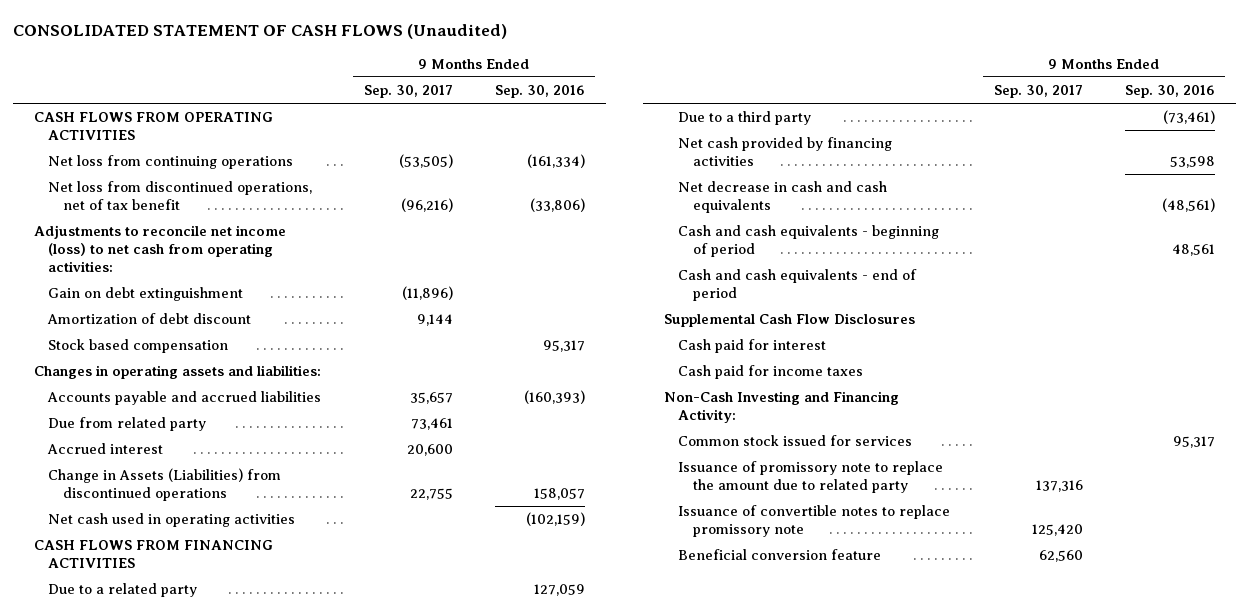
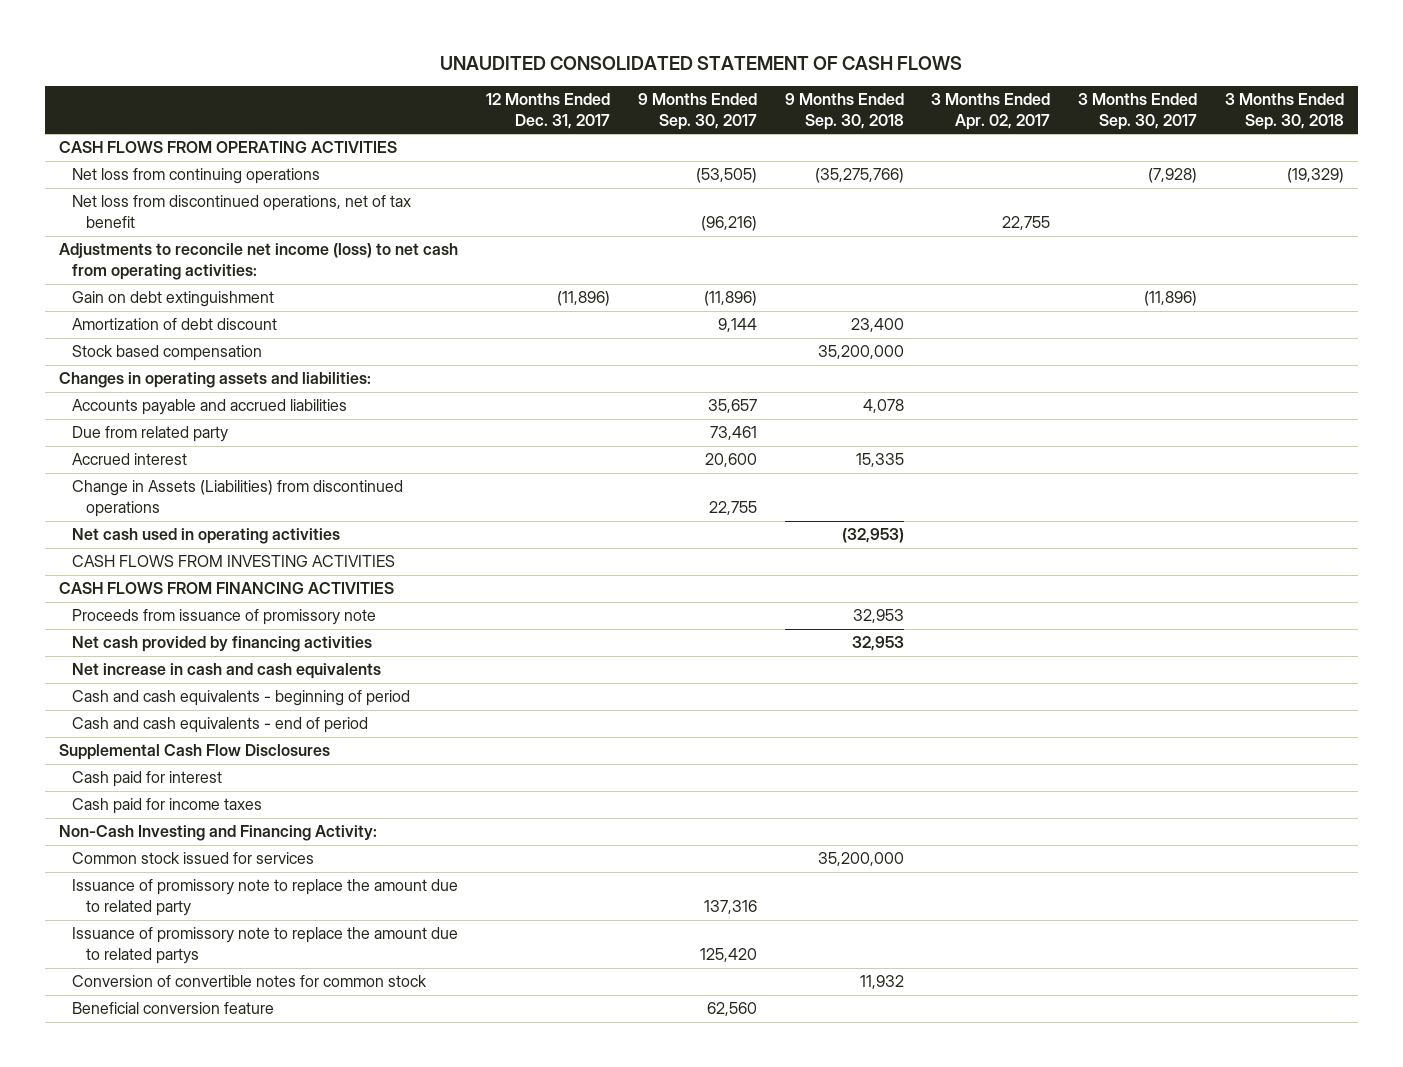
[12,23,507,39] CONSOLIDATED STATEMENT OF CASH FLOWS (Unaudited) -> [440,55,963,70] UNAUDITED CONSOLIDATED STATEMENT OF CASH FLOWS
[494,85,585,99] Sep. 30, 2016 -> none
none -> [486,93,611,129] 12 Months Ended Dec. 31, 2017
none -> [784,93,904,130] 9 Months Ended Sep. 30, 2018
none -> [931,93,1051,130] 3 Months Ended Apr. 02, 2017
none -> [1078,93,1198,130] 3 Months Ended Sep. 30, 2017
none -> [1224,93,1344,130] 3 Months Ended Sep. 30, 2018
none -> [72,555,396,568] CASH FLOWS FROM INVESTING ACTIVITIES
[48,583,198,598] Due to a related party -> none
[678,111,812,126] Due to a third party -> none
none -> [72,609,377,626] Proceeds from issuance of promissory note
[678,181,888,214] Net decrease in cash and cash equivalents -> [72,663,382,680] Net increase in cash and cash equivalents
[678,505,951,538] Issuance of convertible notes to replace promissory note -> [72,927,459,965] Issuance of promissory note to replace the amount due to related partys
none -> [72,975,428,988] Conversion of convertible notes for common stock

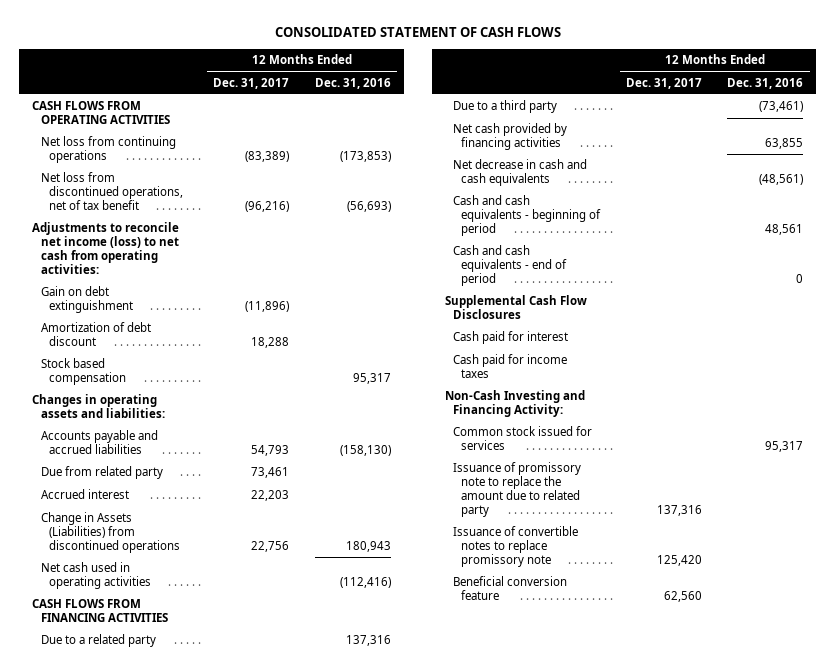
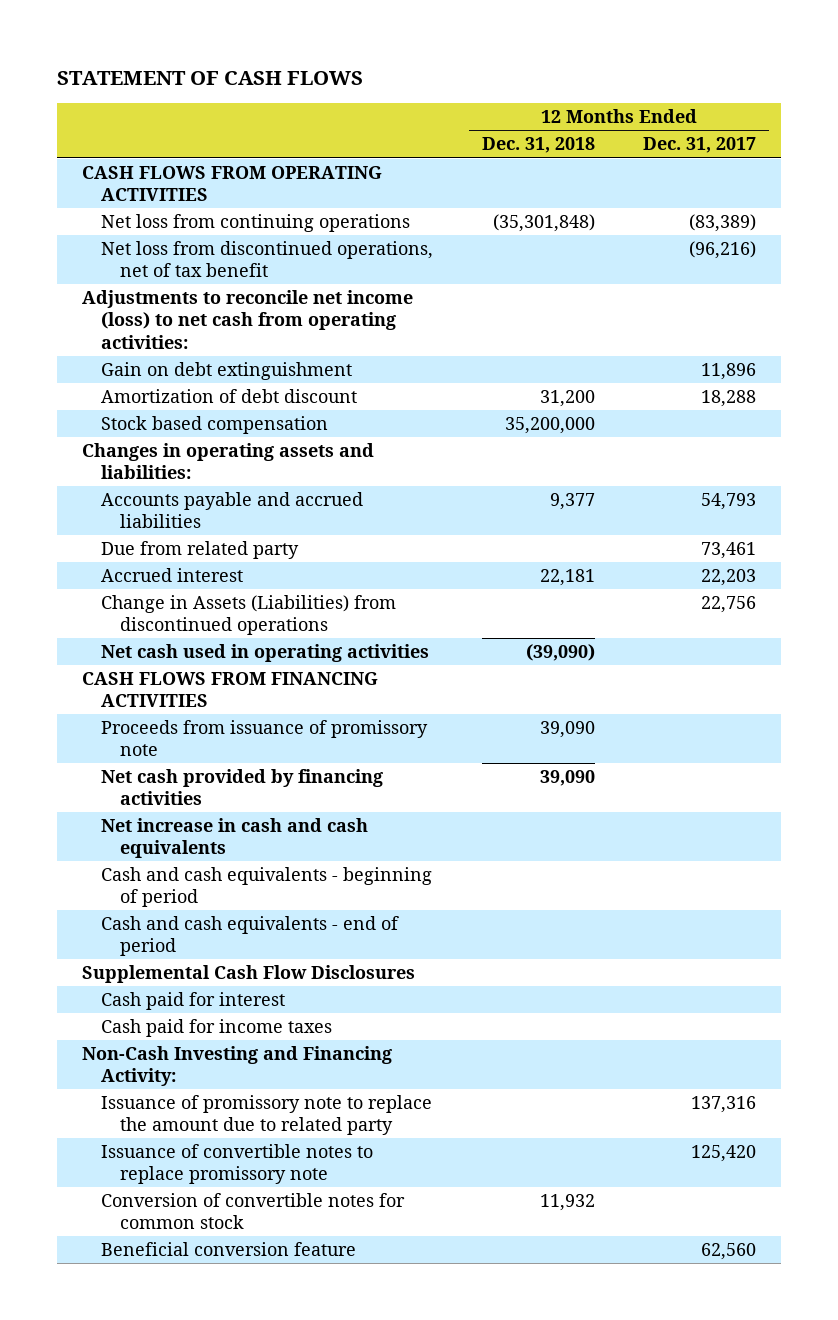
[274,27,561,38] CONSOLIDATED STATEMENT OF CASH FLOWS -> [57,71,364,86] STATEMENT OF CASH FLOWS
[314,77,391,89] Dec. 31, 2016 -> none
none -> [481,137,595,154] Dec. 31, 2018
[245,301,290,313] (11,896) -> [701,363,757,381] 11,896
[40,634,156,648] Due to a related party -> none
[453,100,558,114] Due to a third party -> none
none -> [100,720,428,757] Proceeds from issuance of promissory note
[453,159,588,187] Net decrease in cash and cash equivalents -> [100,818,368,859] Net increase in cash and cash equivalents
[453,426,593,451] Common stock issued for services -> none
none -> [100,1193,405,1230] Conversion of convertible notes for common stock

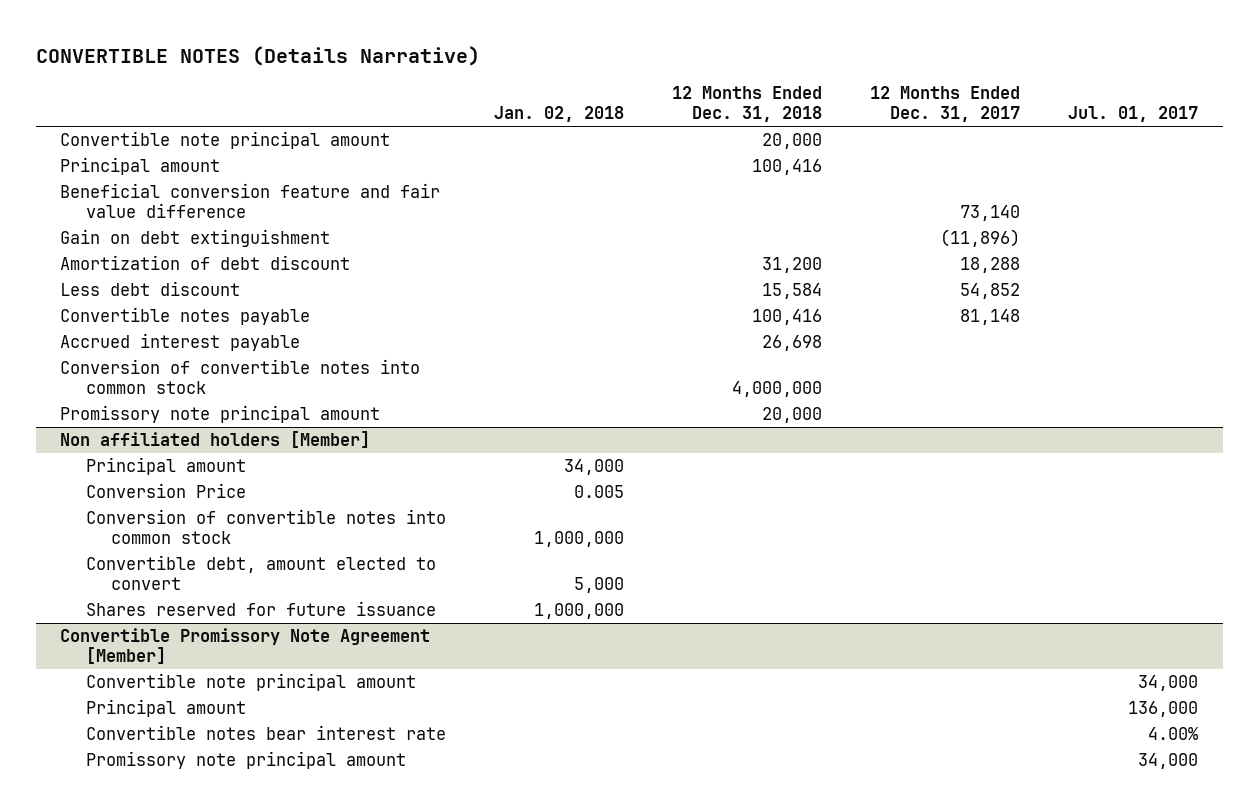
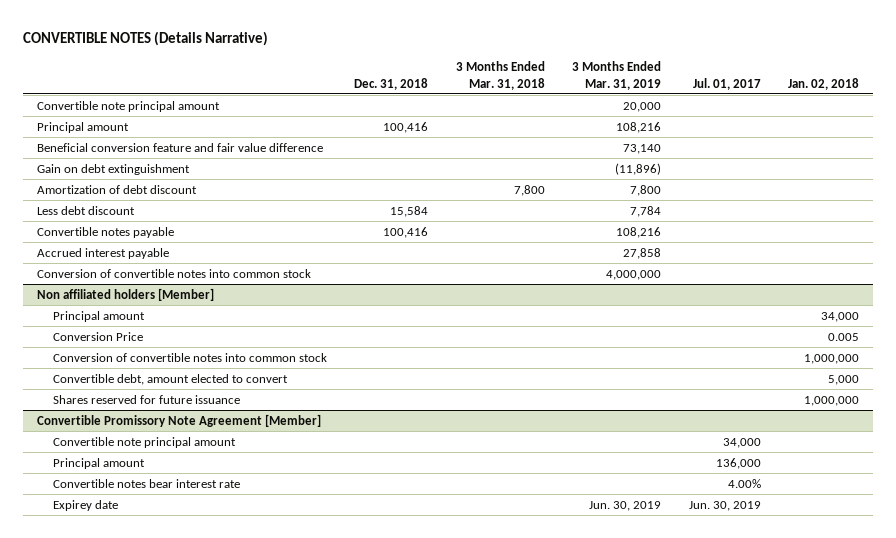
[672,86,823,123] 12 Months Ended Dec. 31, 2018 -> none
[870,86,1021,123] 12 Months Ended Dec. 31, 2017 -> none
none -> [354,77,429,90] Dec. 31, 2018
none -> [455,61,545,90] 3 Months Ended Mar. 31, 2018
none -> [572,61,662,90] 3 Months Ended Mar. 31, 2019
[60,405,381,424] Promissory note principal amount -> none
[85,751,406,770] Promissory note principal amount -> none
none -> [52,499,118,511] Expirey date

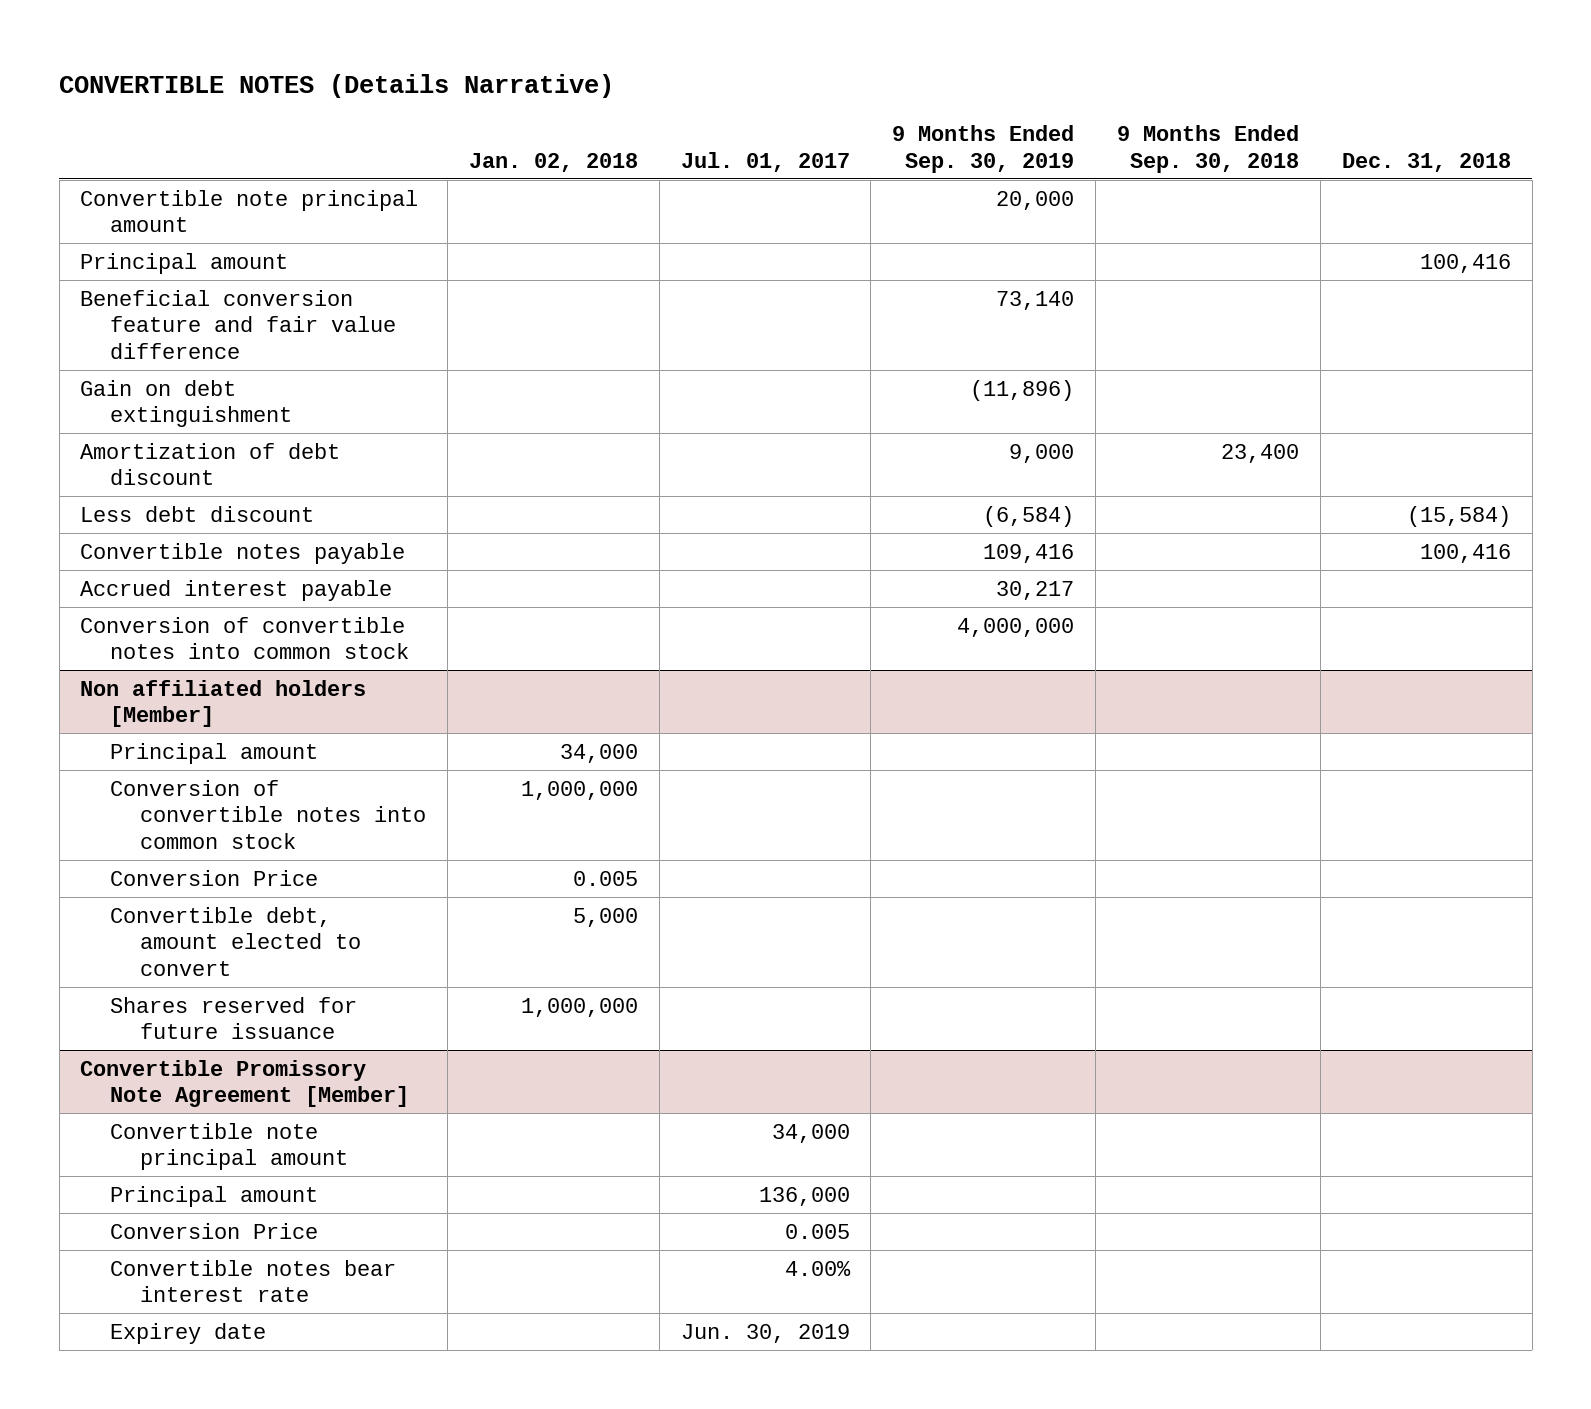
[455,61,545,90] 3 Months Ended Mar. 31, 2018 -> none
[572,61,662,90] 3 Months Ended Mar. 31, 2019 -> none
none -> [892,125,1075,173] 9 Months Ended Sep. 30, 2019
none -> [1117,125,1300,173] 9 Months Ended Sep. 30, 2018
[390,205,429,217] 15,584 -> [1407,505,1512,527] (15,584)
[52,331,143,341] Conversion Price -> [110,869,319,886] Conversion Price
none -> [110,1222,319,1239] Conversion Price

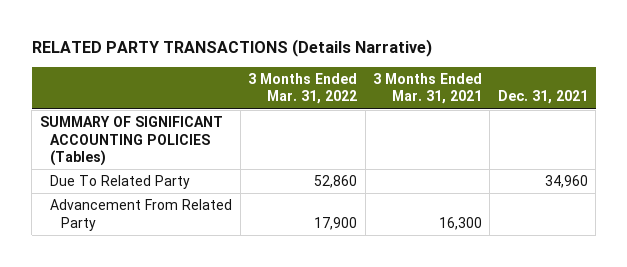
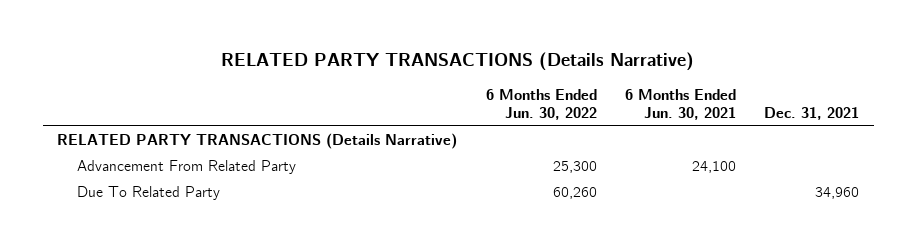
[248,72,358,105] 3 Months Ended Mar. 31, 2022 -> none
[373,72,483,105] 3 Months Ended Mar. 31, 2021 -> none
none -> [485,88,597,121] 6 Months Ended Jun. 30, 2022
none -> [624,88,736,121] 6 Months Ended Jun. 30, 2021
[39,116,223,167] SUMMARY OF SIGNIFICANT ACCOUNTING POLICIES (Tables) -> none
none -> [57,133,458,150] RELATED PARTY TRANSACTIONS (Details Narrative)
[50,175,191,190] Due To Related Party -> [77,186,221,201] Due To Related Party

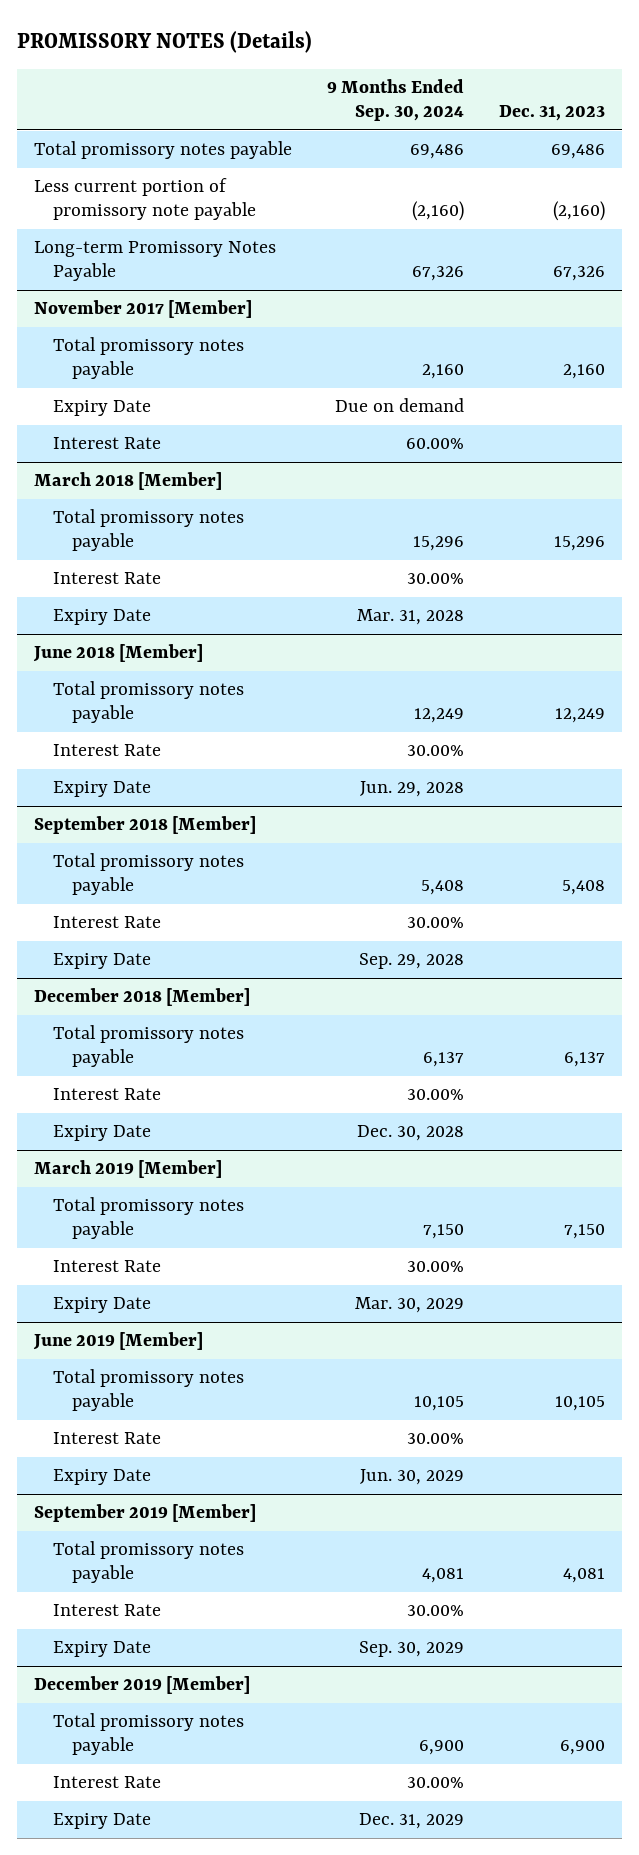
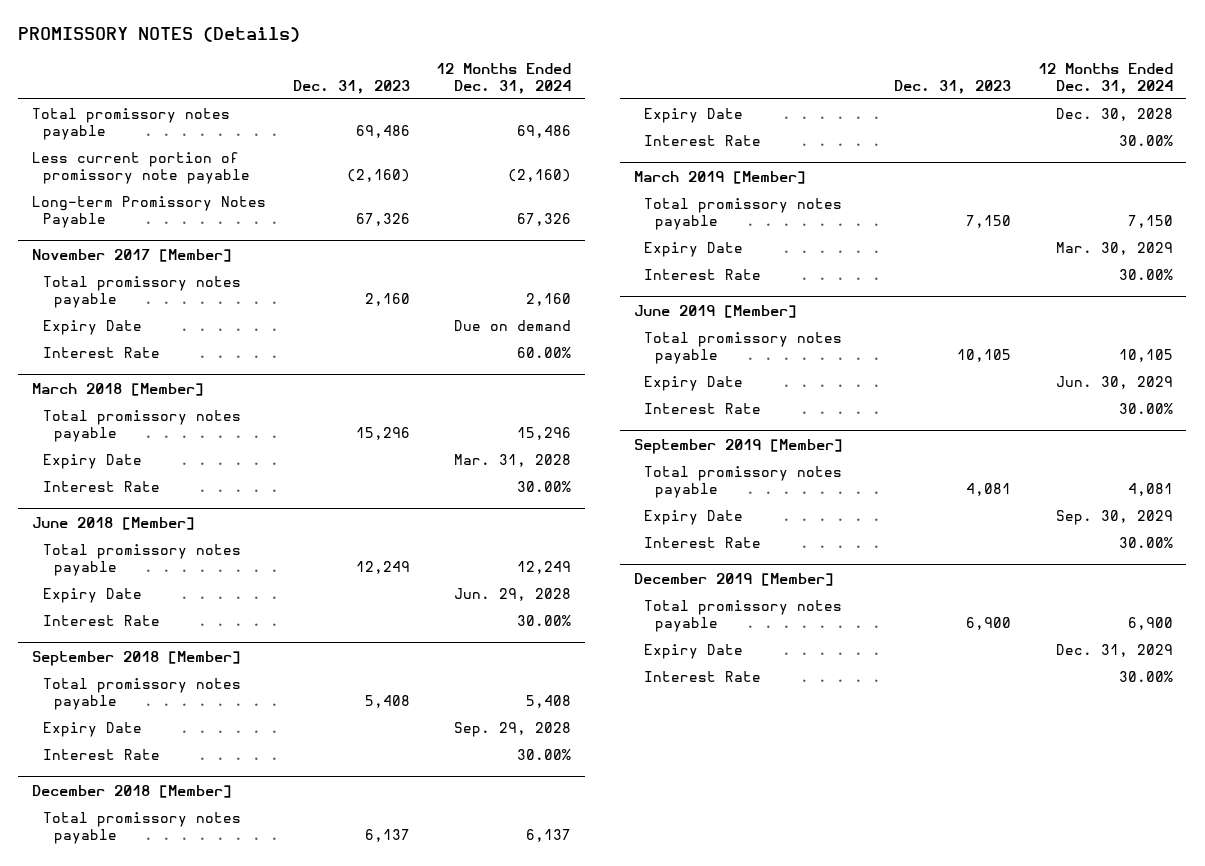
[327,79,465,122] 9 Months Ended Sep. 30, 2024 -> none
none -> [436,62,572,94] 12 Months Ended Dec. 31, 2024
[53,572,162,585] Interest Rate -> [42,480,160,492] Interest Rate
[53,744,162,757] Interest Rate -> [42,614,160,626] Interest Rate
[53,916,162,929] Interest Rate -> [42,748,160,760] Interest Rate
[53,1088,162,1101] Interest Rate -> [644,134,762,146] Interest Rate
[53,1260,162,1273] Interest Rate -> [644,268,762,280] Interest Rate
[53,1432,162,1445] Interest Rate -> [644,402,762,414] Interest Rate
[53,1604,162,1617] Interest Rate -> [644,536,762,548] Interest Rate
[53,1776,162,1789] Interest Rate -> [644,670,762,682] Interest Rate

